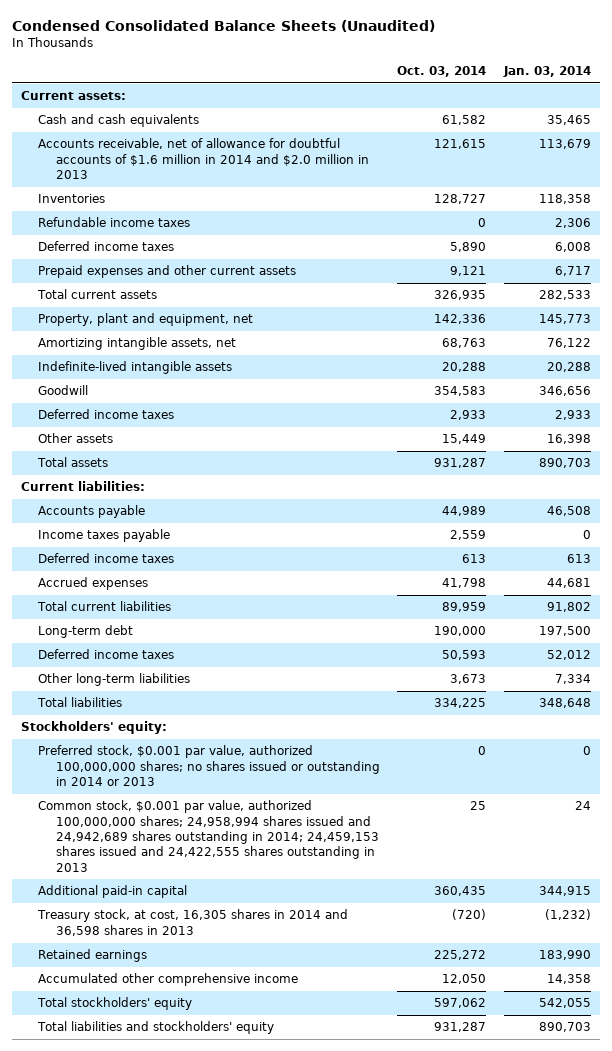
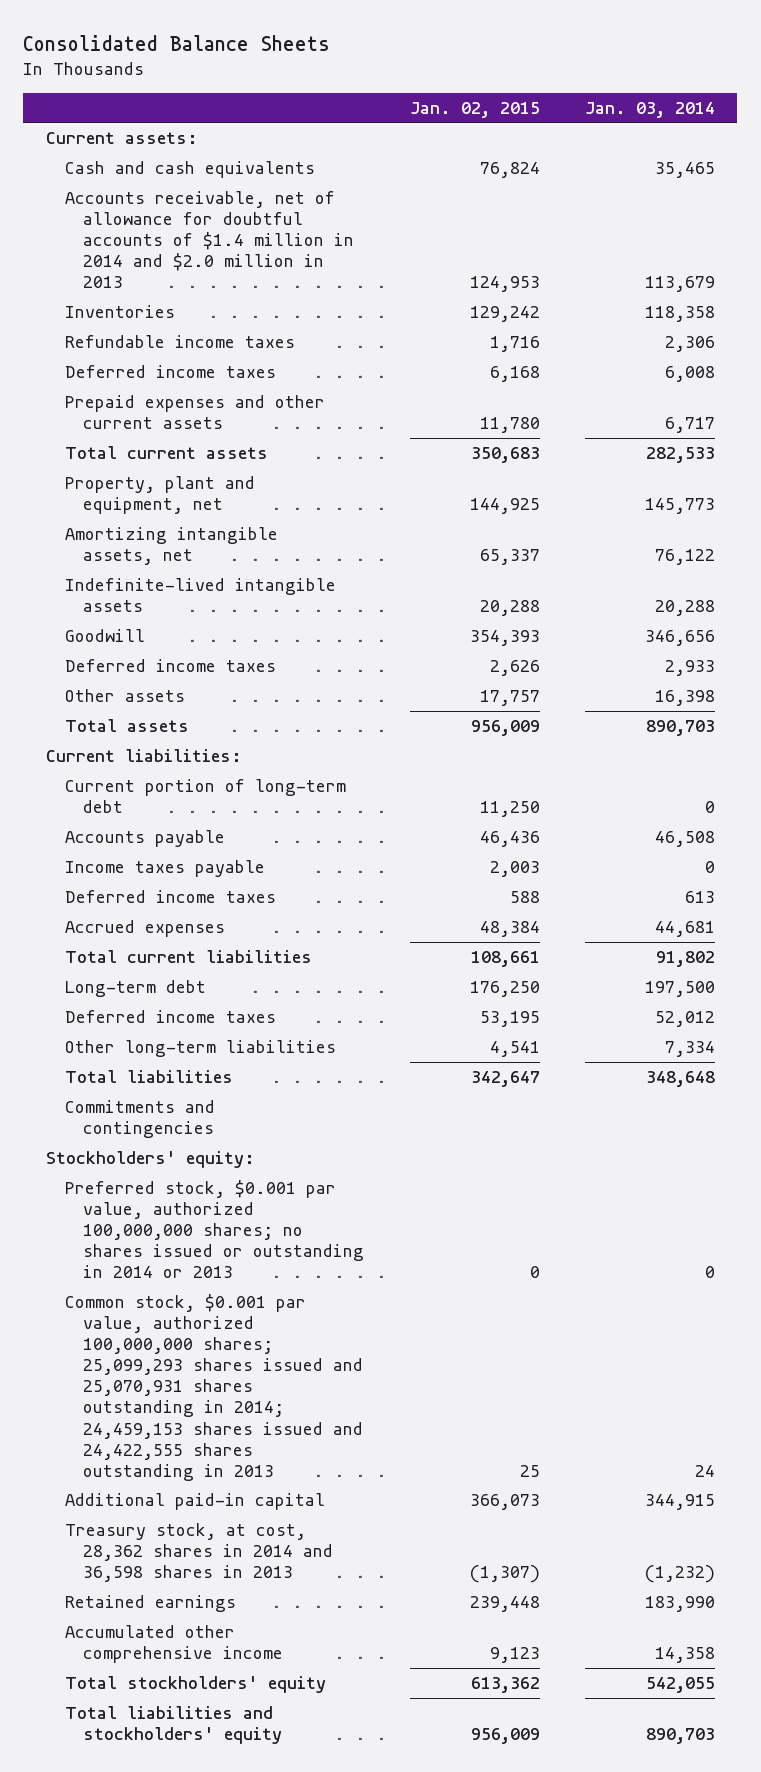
[12,19,436,32] Condensed Consolidated Balance Sheets (Unaudited) -> [23,34,331,51] Consolidated Balance Sheets
[397,66,487,78] Oct. 03, 2014 -> none
none -> [409,101,540,118] Jan. 02, 2015
[38,138,369,180] Accounts receivable, net of allowance for doubtful accounts of $1.6 million in 2014 and $2.0 million in 2013 -> [64,190,355,289] Accounts receivable, net of allowance for doubtful accounts of $1.4 million in 2014 and $2.0 million in 2013
none -> [64,778,346,814] Current portion of long-term debt
none -> [64,1099,215,1139] Commitments and contingencies
[38,800,379,872] Common stock, $0.001 par value, authorized 100,000,000 shares; 24,958,994 shares issued and 24,942,689 shares outstanding in 2014; 24,459,153 shares issued and 24,422,555 shares outstanding in 2013 -> [64,1293,364,1481] Common stock, $0.001 par value, authorized 100,000,000 shares; 25,099,293 shares issued and 25,070,931 shares outstanding in 2014; 24,459,153 shares issued and 24,422,555 shares outstanding in 2013
[37,909,349,936] Treasury stock, at cost, 16,305 shares in 2014 and 36,598 shares in 2013 -> [64,1522,334,1583] Treasury stock, at cost, 28,362 shares in 2014 and 36,598 shares in 2013

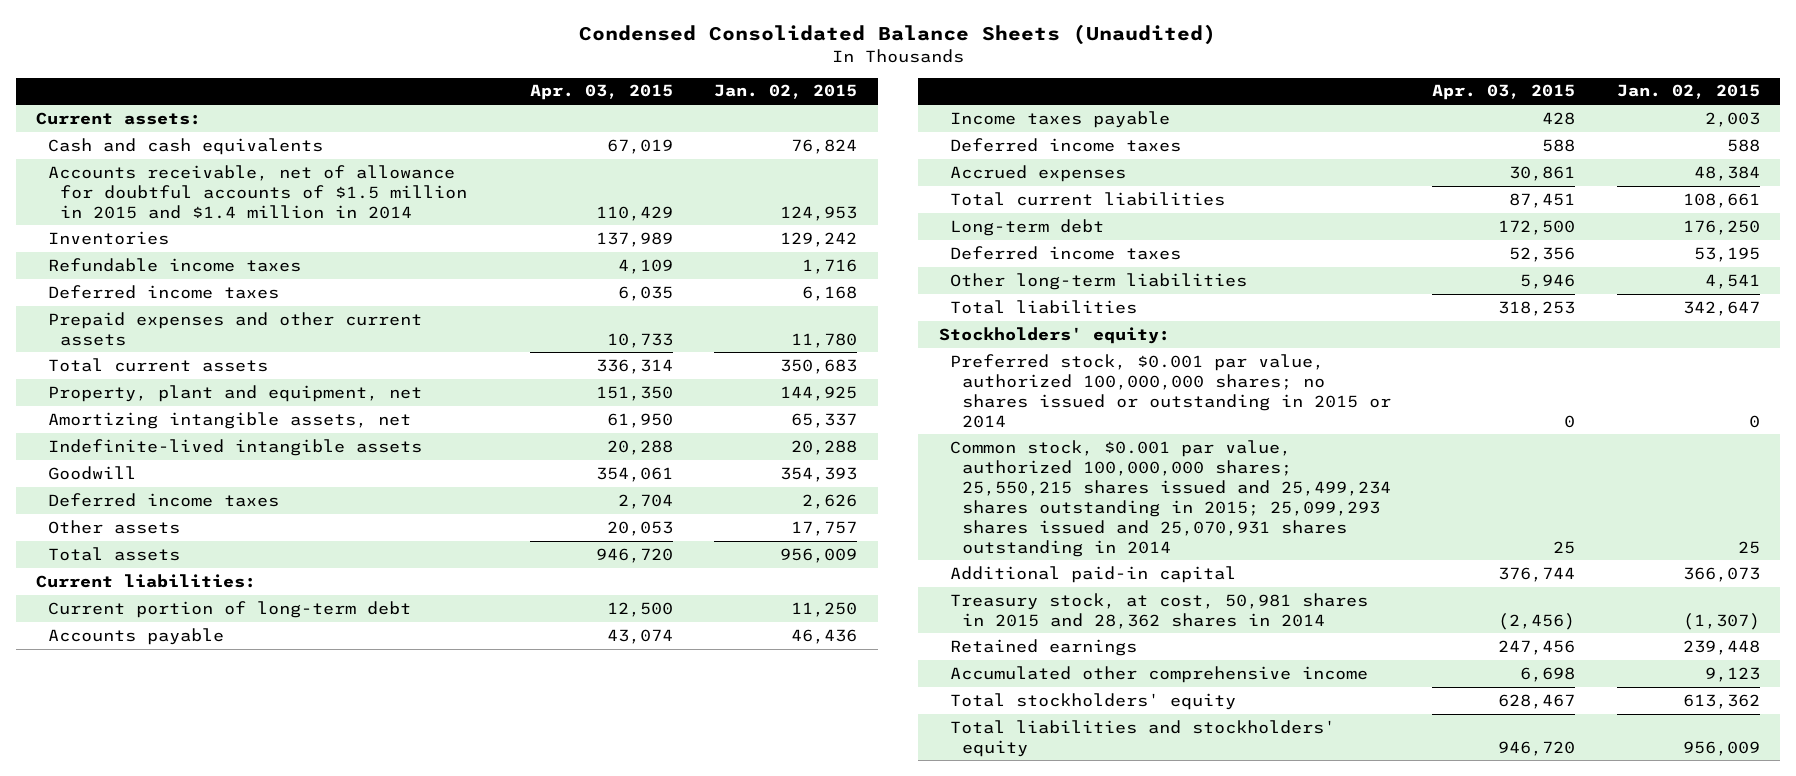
[23,34,331,51] Consolidated Balance Sheets -> [578,24,1216,46] Condensed Consolidated Balance Sheets (Unaudited)
[584,101,715,118] Jan. 03, 2014 -> none
none -> [530,84,674,101] Apr. 03, 2015
[64,190,355,289] Accounts receivable, net of allowance for doubtful accounts of $1.4 million in 2014 and $2.0 million in 2013 -> [47,164,467,219] Accounts receivable, net of allowance for doubtful accounts of $1.5 million in 2015 and $1.4 million in 2014
[64,1099,215,1139] Commitments and contingencies -> none
[64,1179,365,1279] Preferred stock, $0.001 par value, authorized 100,000,000 shares; no shares issued or outstanding in 2014 or 2013 -> [950,353,1391,428] Preferred stock, $0.001 par value, authorized 100,000,000 shares; no shares issued or outstanding in 2015 or 2014
[64,1293,364,1481] Common stock, $0.001 par value, authorized 100,000,000 shares; 25,099,293 shares issued and 25,070,931 shares outstanding in 2014; 24,459,153 shares issued and 24,422,555 shares outstanding in 2013 -> [950,439,1391,557] Common stock, $0.001 par value, authorized 100,000,000 shares; 25,550,215 shares issued and 25,499,234 shares outstanding in 2015; 25,099,293 shares issued and 25,070,931 shares outstanding in 2014
[64,1522,334,1583] Treasury stock, at cost, 28,362 shares in 2014 and 36,598 shares in 2013 -> [950,592,1369,629] Treasury stock, at cost, 50,981 shares in 2015 and 28,362 shares in 2014

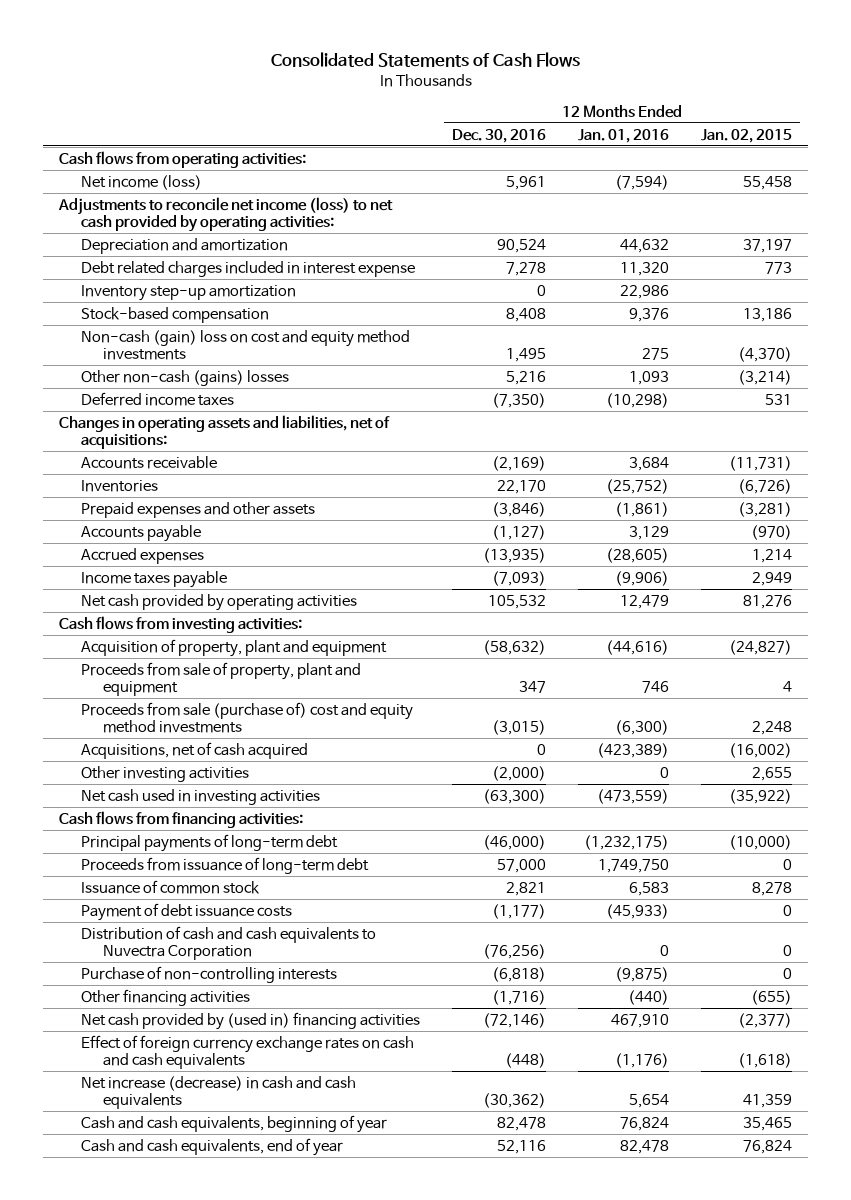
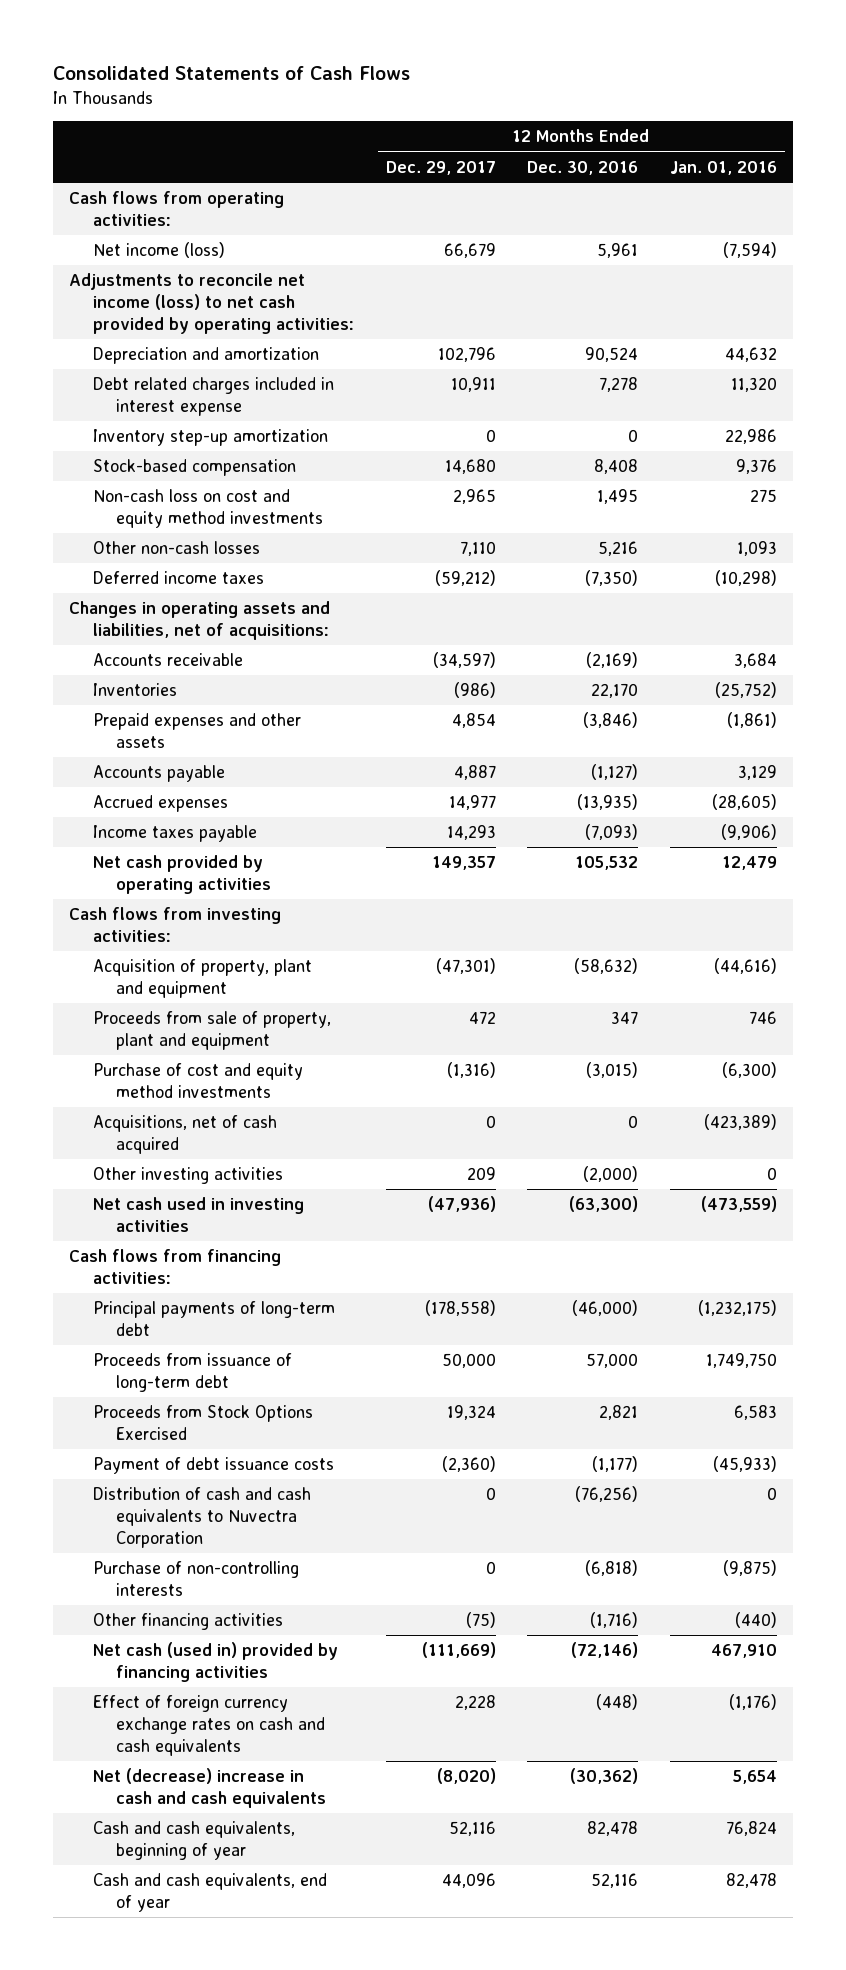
[701,128,793,143] Jan. 02, 2015 -> none
none -> [385,160,496,175] Dec. 29, 2017
[81,329,411,360] Non-cash (gain) loss on cost and equity method investments -> [92,489,324,529] Non-cash loss on cost and equity method investments
[81,369,290,386] Other non-cash (gains) losses -> [92,541,260,555] Other non-cash losses
[81,701,414,733] Proceeds from sale (purchase of) cost and equity method investments -> [92,1063,303,1099] Purchase of cost and equity method investments
[81,879,261,894] Issuance of common stock -> [92,1405,313,1441] Proceeds from Stock Options Exercised
[81,1011,421,1030] Net cash provided by (used in) financing activities -> [92,1642,338,1683] Net cash (used in) provided by financing activities
[81,1075,357,1109] Net increase (decrease) in cash and cash equivalents -> [92,1768,327,1809] Net (decrease) increase in cash and cash equivalents

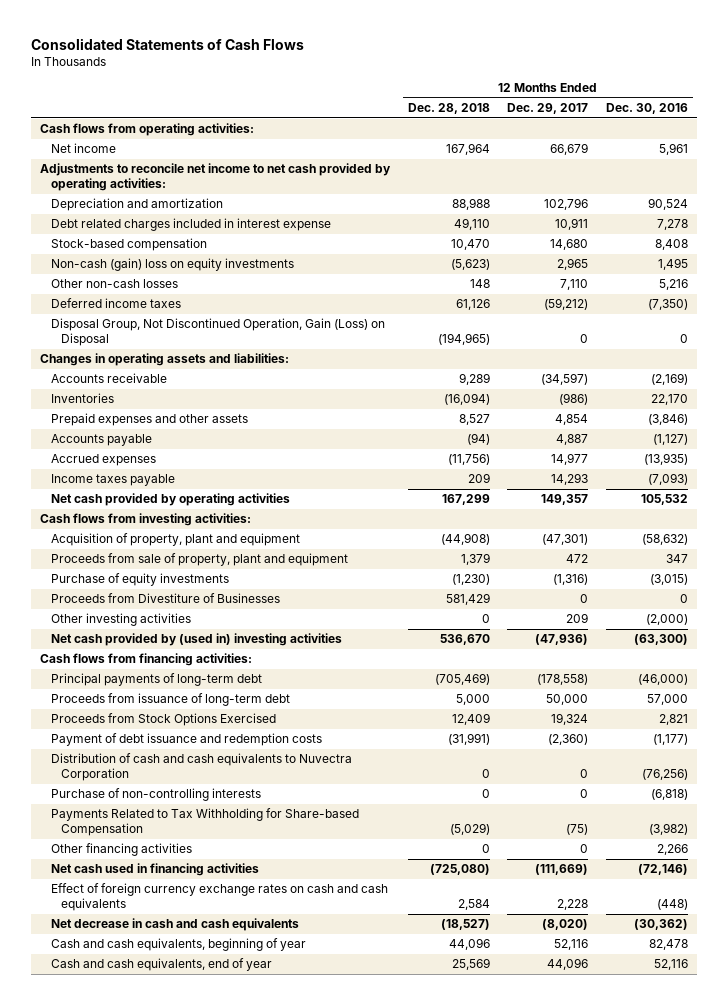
[670,160,778,175] Jan. 01, 2016 -> none
none -> [407,103,490,115] Dec. 28, 2018
[92,242,225,259] Net income (loss) -> [50,143,116,154] Net income
[68,273,354,335] Adjustments to reconcile net income (loss) to net cash provided by operating activities: -> [39,163,391,192] Adjustments to reconcile net income to net cash provided by operating activities:
[92,429,328,447] Inventory step-up amortization -> none
[92,489,324,529] Non-cash loss on cost and equity method investments -> [50,258,294,272] Non-cash (gain) loss on equity investments
none -> [50,318,385,347] Disposal Group, Not Discontinued Operation, Gain (Loss) on Disposal
[68,601,330,641] Changes in operating assets and liabilities, net of acquisitions: -> [39,353,289,367] Changes in operating assets and liabilities:
[92,1115,277,1155] Acquisitions, net of cash acquired -> none
[92,1063,303,1099] Purchase of cost and equity method investments -> [50,573,229,587] Purchase of equity investments
none -> [50,593,280,604] Proceeds from Divestiture of Businesses
[92,1197,304,1233] Net cash used in investing activities -> [50,633,342,647] Net cash provided by (used in) investing activities
[92,1457,334,1475] Payment of debt issuance costs -> [50,733,322,747] Payment of debt issuance and redemption costs
none -> [50,808,359,837] Payments Related to Tax Withholding for Share-based Compensation
[465,1612,496,1629] (75) -> [580,844,589,854] 0
[590,1612,639,1629] (1,716) -> [657,844,689,856] 2,266
[92,1642,338,1683] Net cash (used in) provided by financing activities -> [50,863,259,877] Net cash used in financing activities
[92,1768,327,1809] Net (decrease) increase in cash and cash equivalents -> [50,918,299,932] Net decrease in cash and cash equivalents

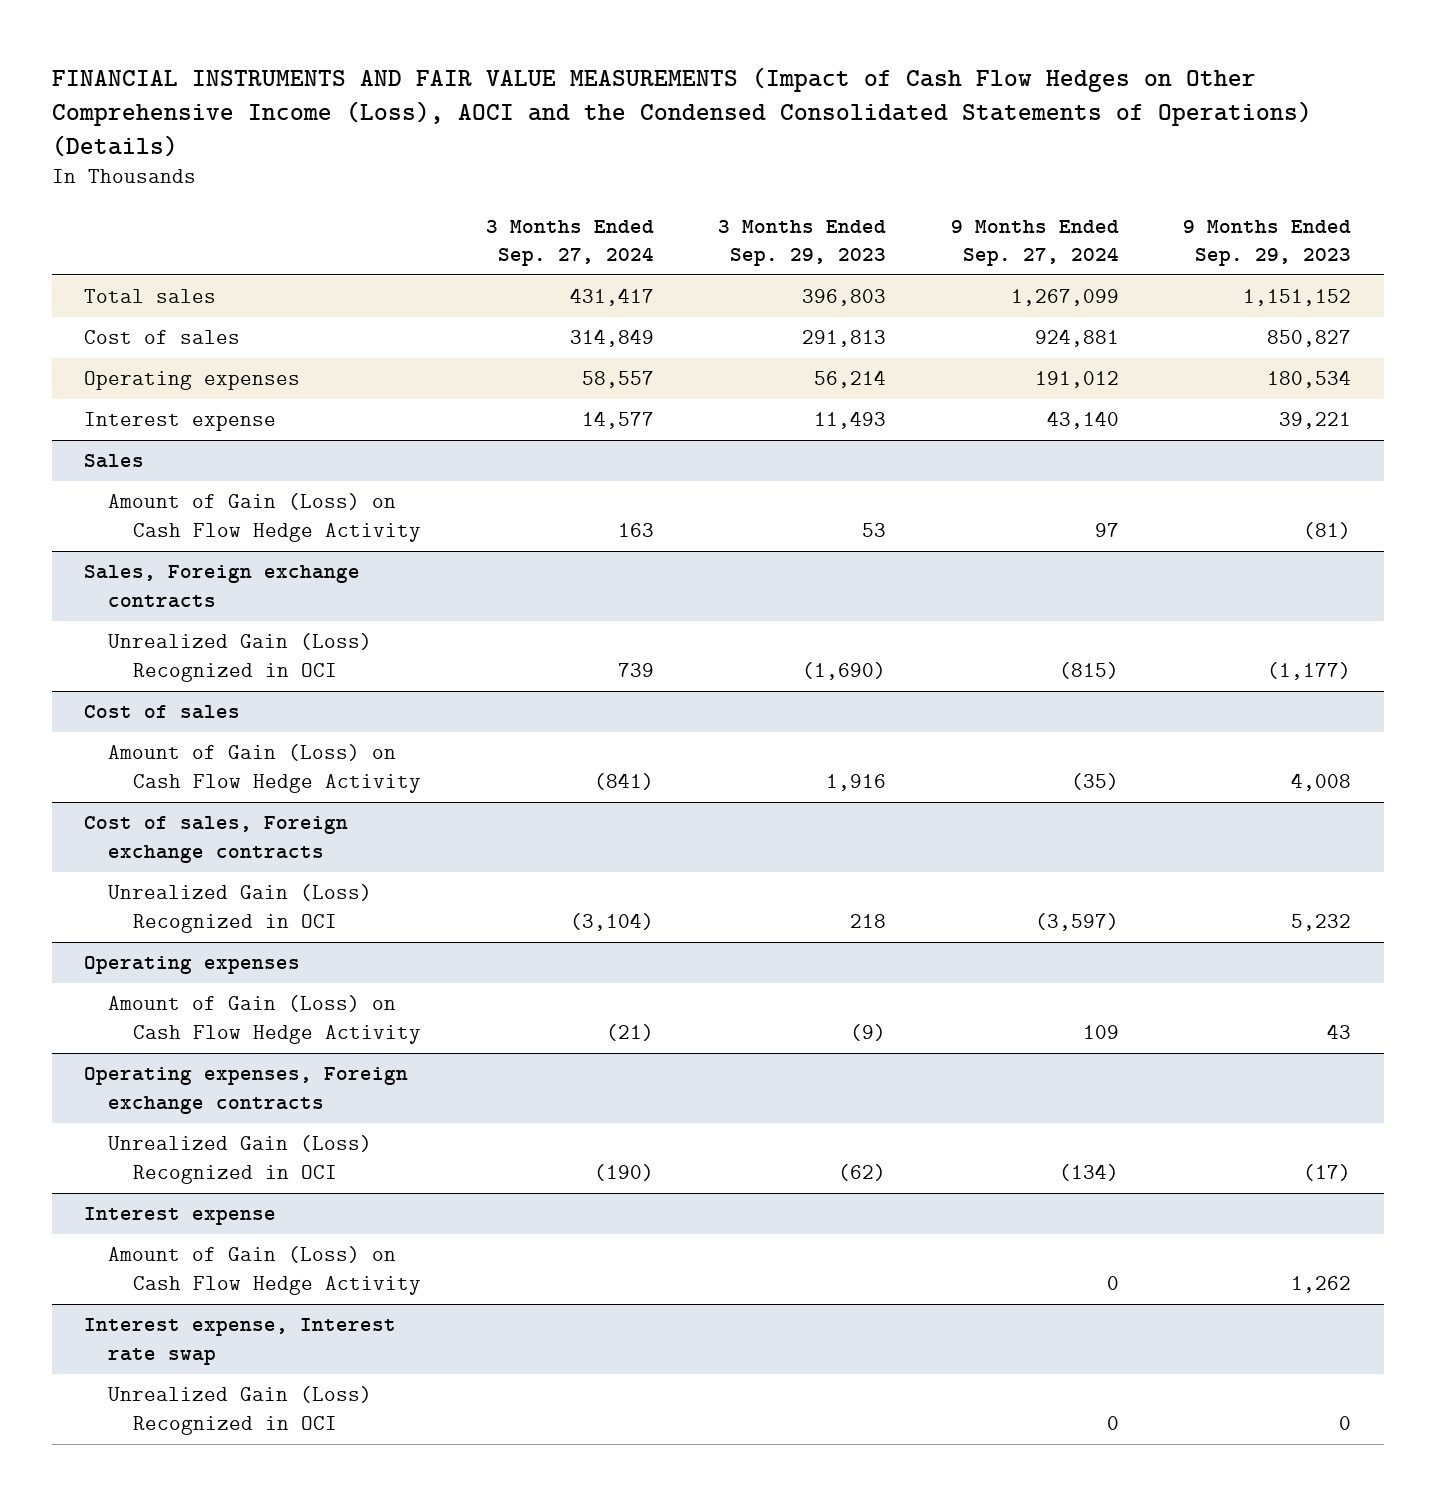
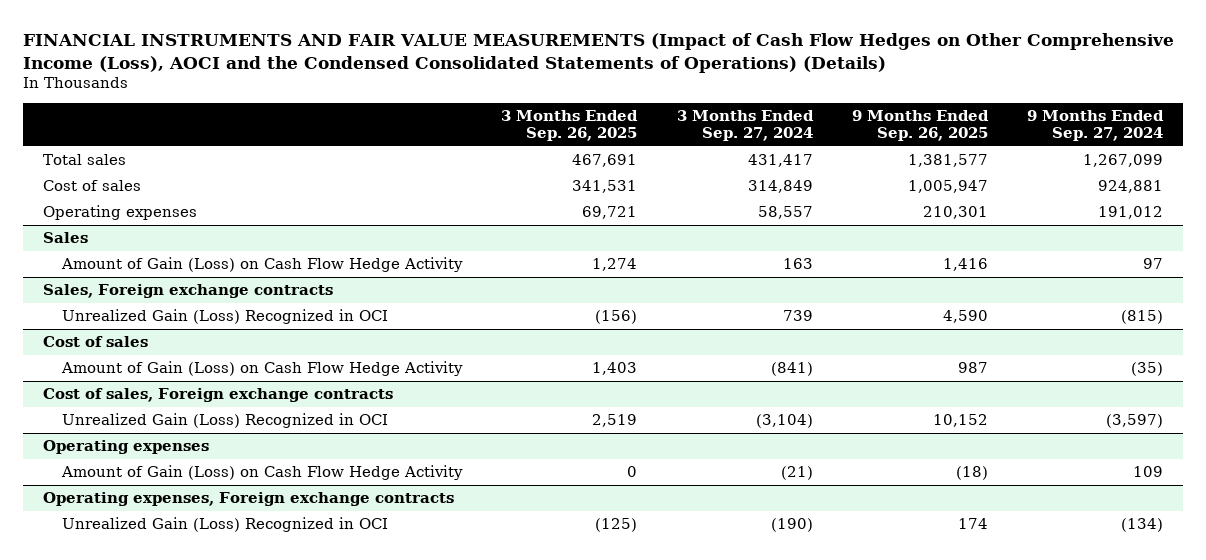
[718,219,887,267] 3 Months Ended Sep. 29, 2023 -> none
[1183,219,1352,267] 9 Months Ended Sep. 29, 2023 -> none
none -> [501,110,639,142] 3 Months Ended Sep. 26, 2025
none -> [851,110,989,142] 9 Months Ended Sep. 26, 2025
[83,412,276,432] Interest expense -> none
[83,1207,276,1226] Interest expense -> none
[108,1246,422,1295] Amount of Gain (Loss) on Cash Flow Hedge Activity -> none
[83,1318,396,1365] Interest expense, Interest rate swap -> none
[108,1386,373,1435] Unrealized Gain (Loss) Recognized in OCI -> none

